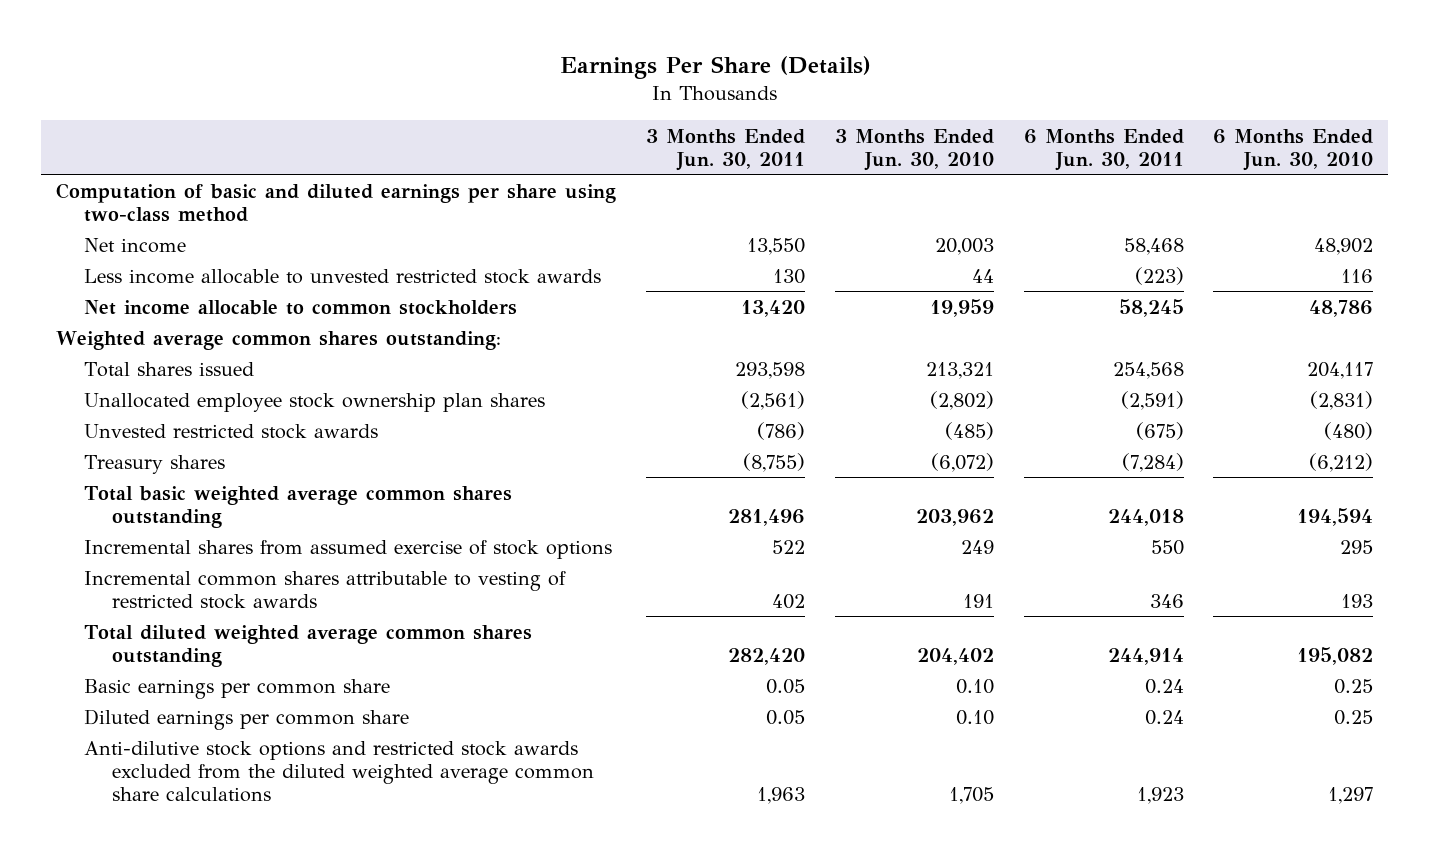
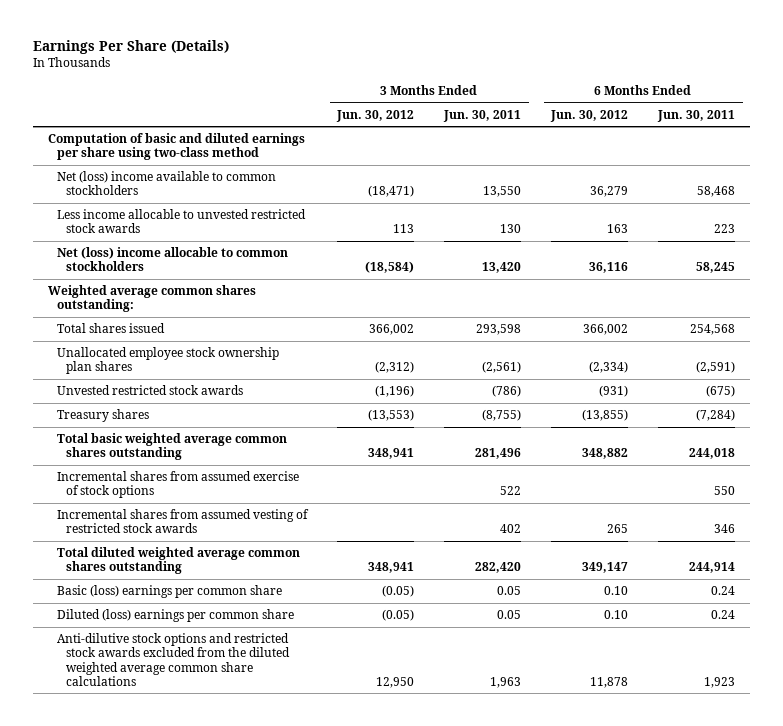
[834,128,994,171] 3 Months Ended Jun. 30, 2010 -> none
[1213,128,1374,171] 6 Months Ended Jun. 30, 2010 -> none
none -> [336,109,415,122] Jun. 30, 2012
none -> [550,109,629,122] Jun. 30, 2012
[84,237,187,253] Net income -> [57,171,277,196] Net (loss) income available to common stockholders
[1134,266,1184,285] (223) -> [714,224,736,234] 223
[84,299,518,315] Net income allocable to common stockholders -> [57,247,289,272] Net (loss) income allocable to common stockholders
[84,570,567,609] Incremental common shares attributable to vesting of restricted stock awards -> [57,509,310,534] Incremental shares from assumed vesting of restricted stock awards
[84,678,391,699] Basic earnings per common share -> [57,585,283,599] Basic (loss) earnings per common share
[84,708,410,730] Diluted earnings per common share -> [57,609,295,623] Diluted (loss) earnings per common share

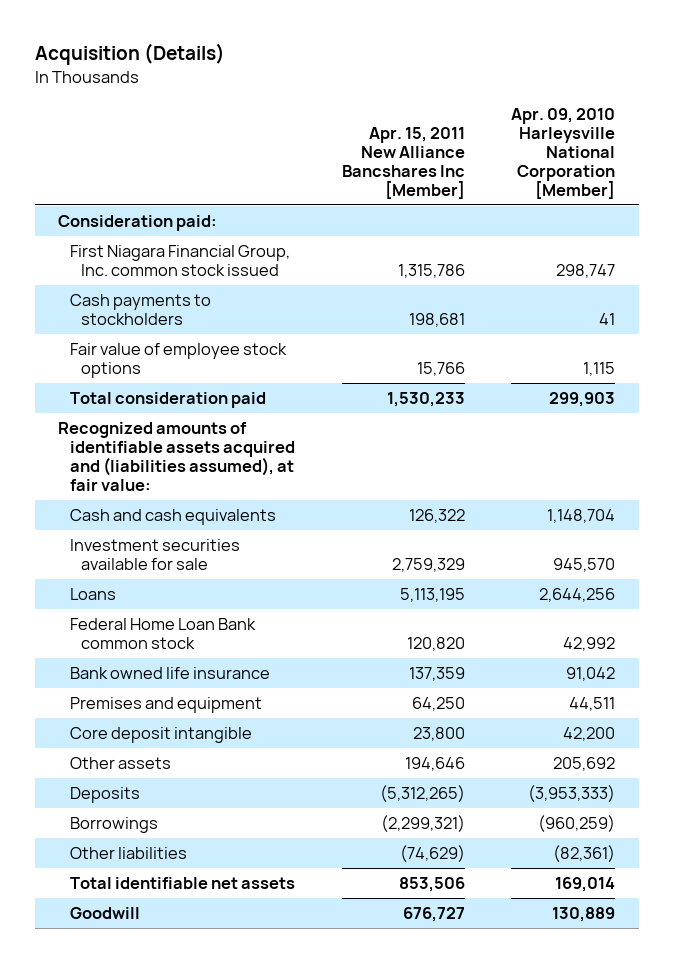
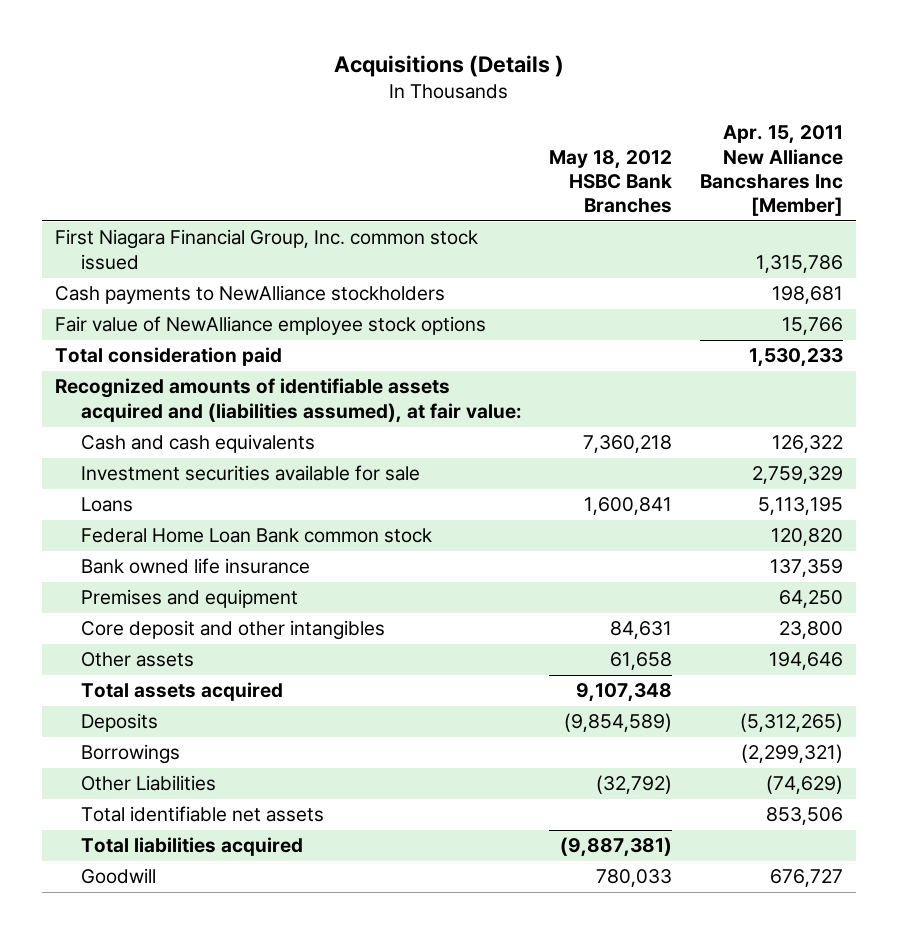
[34,43,225,66] Acquisition (Details) -> [333,54,564,77] Acquisitions (Details )
[511,107,616,199] Apr. 09, 2010 Harleysville National Corporation [Member] -> none
none -> [549,149,673,213] May 18, 2012 HSBC Bank Branches
[58,214,218,231] Consideration paid: -> none
[69,293,211,325] Cash payments to stockholders -> [55,285,446,305] Cash payments to NewAlliance stockholders
[69,342,287,378] Fair value of employee stock options -> [55,316,487,336] Fair value of NewAlliance employee stock options
[69,726,252,743] Core deposit intangible -> [80,620,385,641] Core deposit and other intangibles
none -> [80,682,283,702] Total assets acquired
[69,846,187,859] Other liabilities -> [80,775,216,792] Other Liabilities
none -> [80,837,303,857] Total liabilities acquired

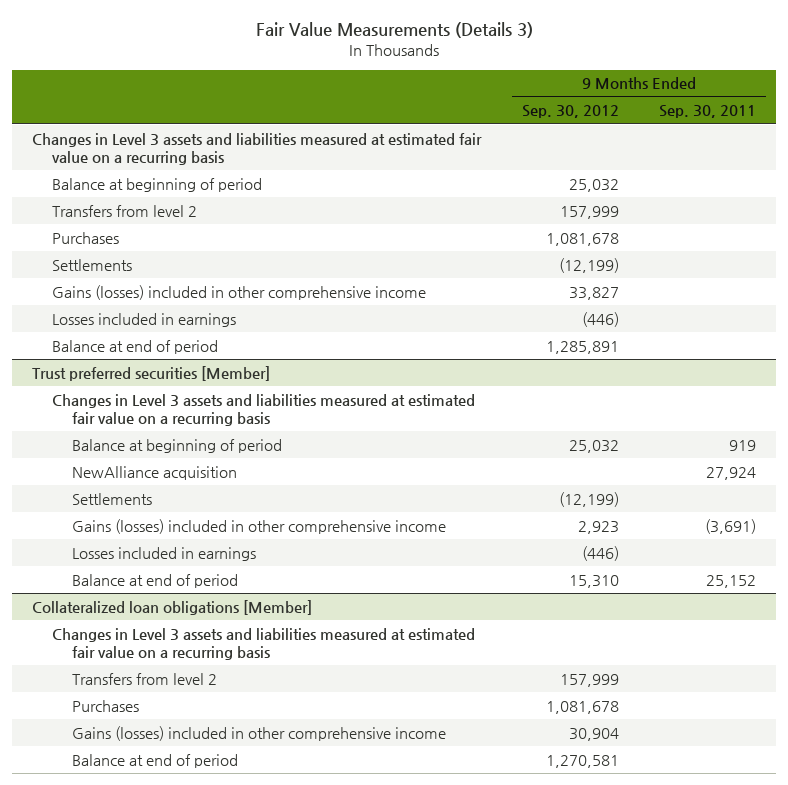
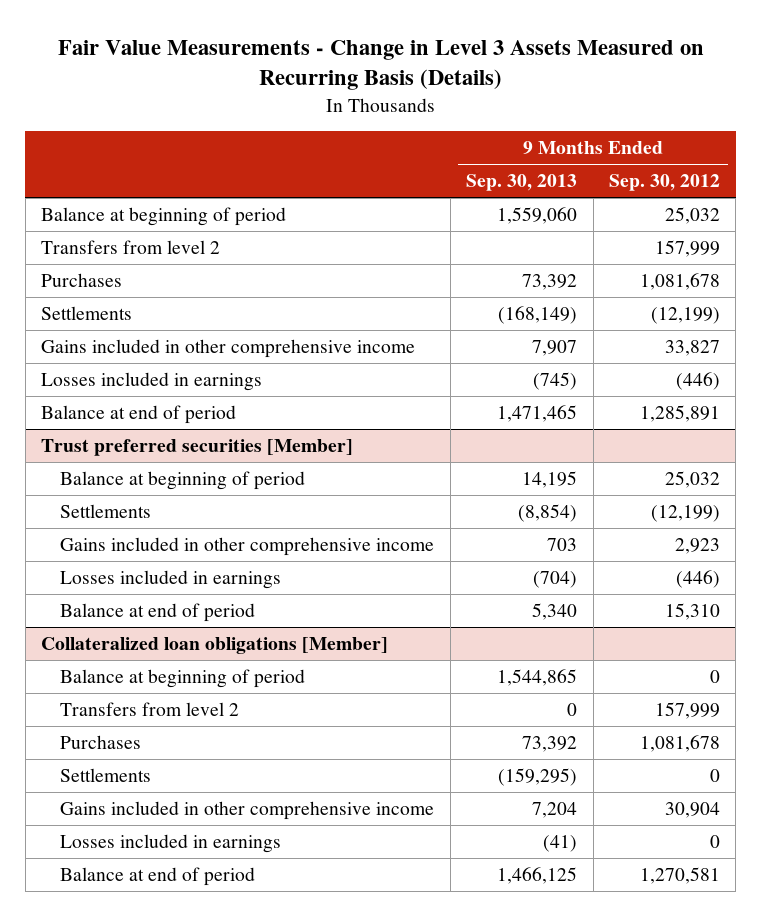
[256,22,534,39] Fair Value Measurements (Details 3) -> [57,40,704,91] Fair Value Measurements - Change in Level 3 Assets Measured on Recurring Basis (Details)
[658,105,756,119] Sep. 30, 2011 -> none
none -> [466,173,578,191] Sep. 30, 2013
[32,132,483,165] Changes in Level 3 assets and liabilities measured at estimated fair value on a recurring basis -> none
[52,284,427,300] Gains (losses) included in other comprehensive income -> [41,338,416,358] Gains included in other comprehensive income
[52,393,476,426] Changes in Level 3 assets and liabilities measured at estimated fair value on a recurring basis -> none
[71,465,237,480] NewAlliance acquisition -> none
[71,518,446,534] Gains (losses) included in other comprehensive income -> [60,536,435,556] Gains included in other comprehensive income
[52,627,476,660] Changes in Level 3 assets and liabilities measured at estimated fair value on a recurring basis -> none
none -> [60,668,306,688] Balance at beginning of period
none -> [60,767,152,782] Settlements
[71,725,446,741] Gains (losses) included in other comprehensive income -> [60,800,435,820] Gains included in other comprehensive income
none -> [60,833,282,853] Losses included in earnings

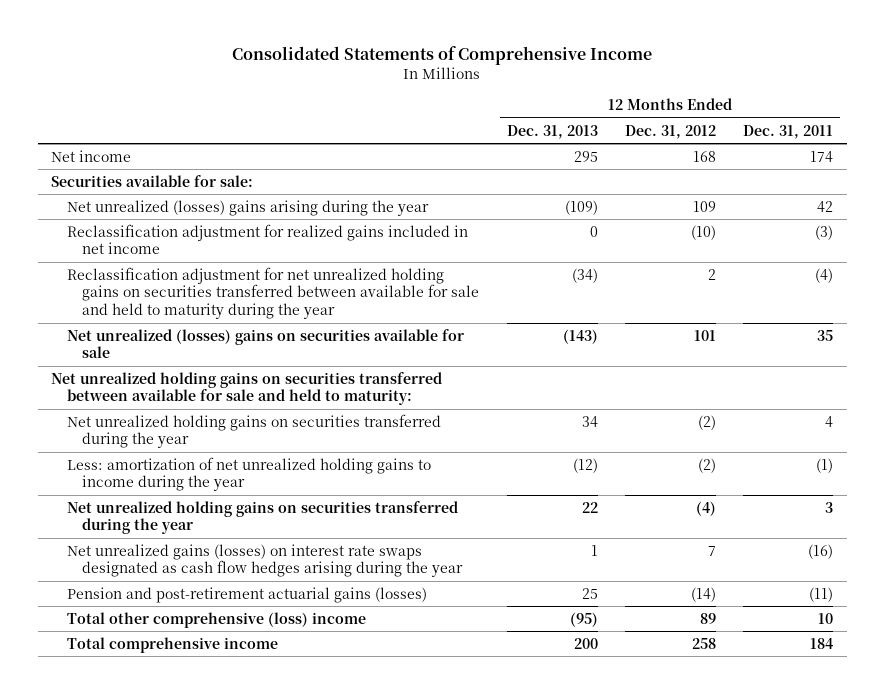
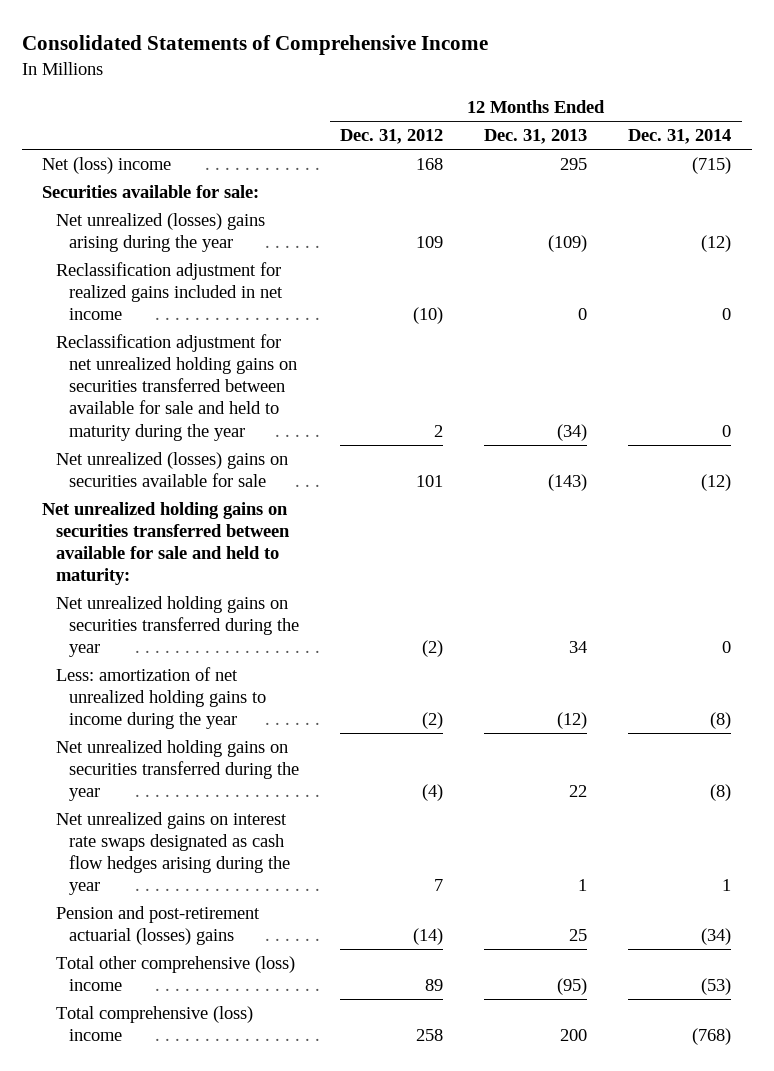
[743,124,834,139] Dec. 31, 2011 -> none
none -> [628,129,732,145] Dec. 31, 2014
[51,149,132,162] Net income -> [42,156,172,174] Net (loss) income
[66,543,464,578] Net unrealized gains (losses) on interest rate swaps designated as cash flow hedges arising during the year -> [55,811,291,896] Net unrealized gains on interest rate swaps designated as cash flow hedges arising during the year
[66,586,427,603] Pension and post-retirement actuarial gains (losses) -> [55,905,260,946] Pension and post-retirement actuarial (losses) gains
[66,636,278,653] Total comprehensive income -> [55,1005,253,1042] Total comprehensive (loss) income

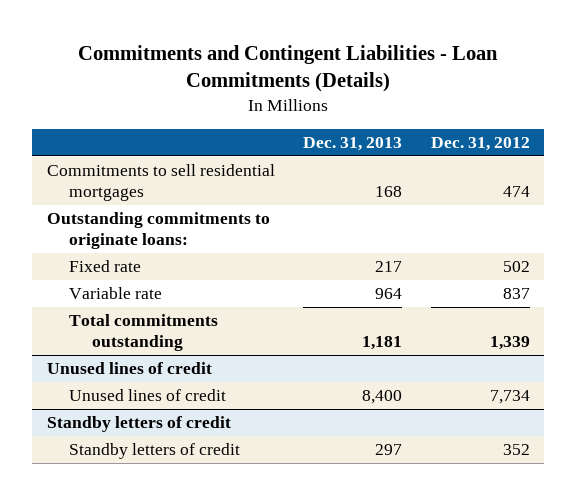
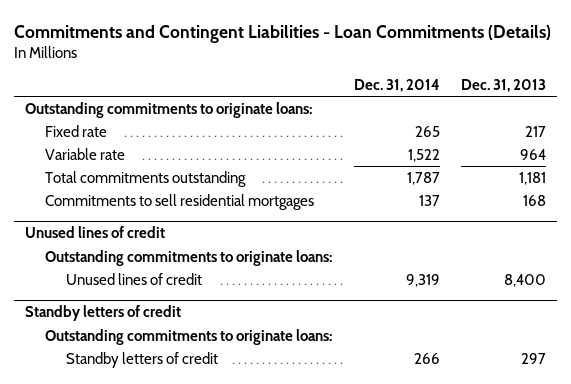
[430,136,530,151] Dec. 31, 2012 -> none
none -> [353,78,440,92] Dec. 31, 2014
[46,164,275,202] Commitments to sell residential mortgages -> [45,193,315,210] Commitments to sell residential mortgages
none -> [45,249,333,266] Outstanding commitments to originate loans:
none -> [45,328,333,345] Outstanding commitments to originate loans:

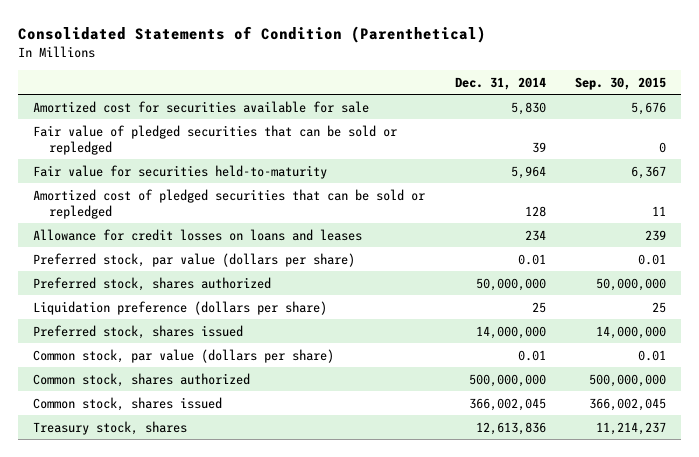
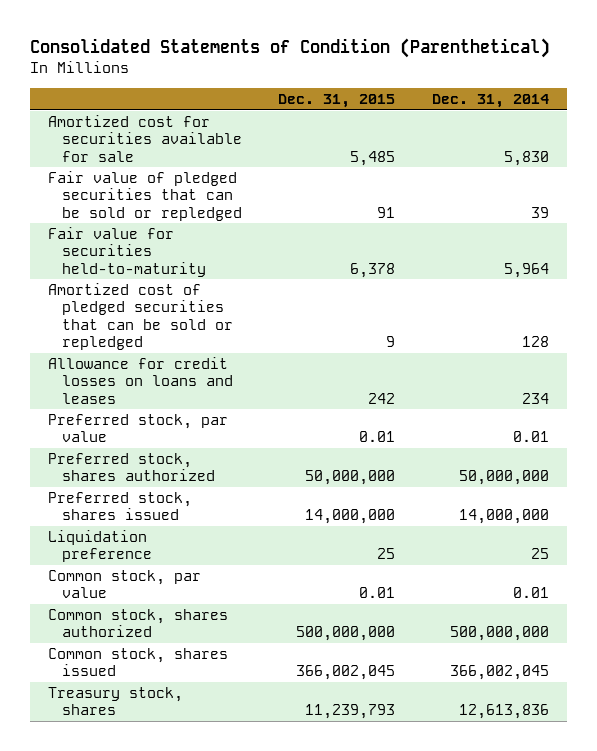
[575,76,667,90] Sep. 30, 2015 -> none
none -> [278,94,396,109] Dec. 31, 2015
[33,252,356,267] Preferred stock, par value (dollars per share) -> [48,413,229,443] Preferred stock, par value
[33,300,328,315] Liquidation preference (dollars per share) -> none
none -> [48,529,152,563] Liquidation preference
[33,348,335,363] Common stock, par value (dollars per share) -> [48,569,202,599] Common stock, par value

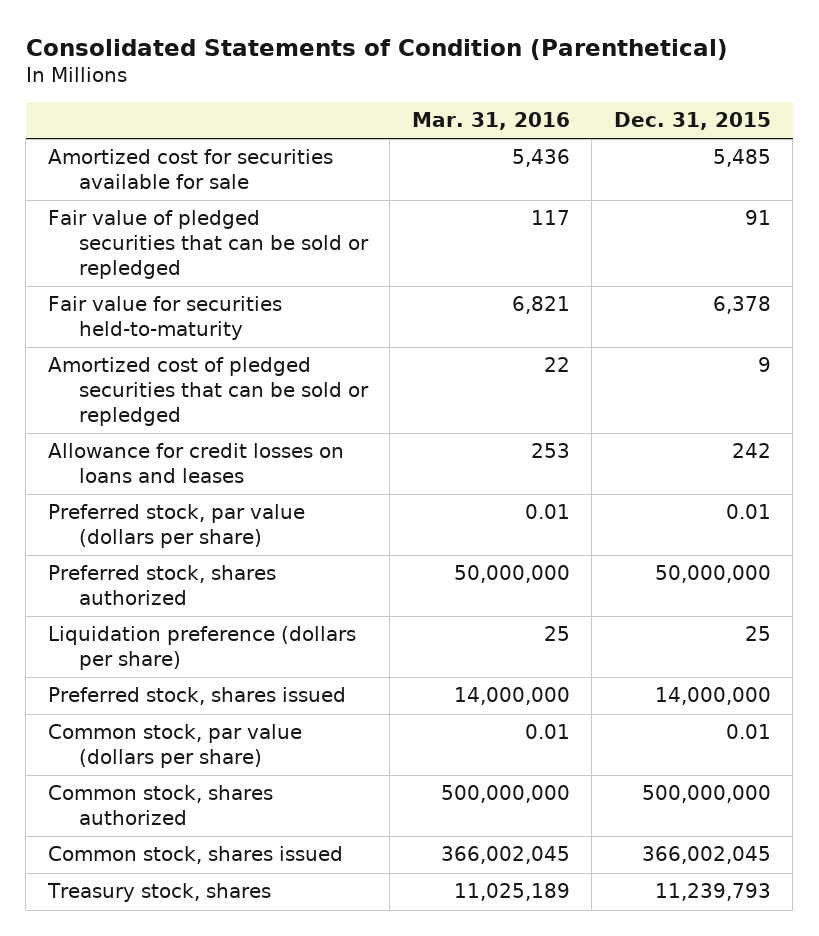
[431,94,549,109] Dec. 31, 2014 -> none
none -> [411,111,570,130] Mar. 31, 2016
[48,413,229,443] Preferred stock, par value -> [47,504,305,549] Preferred stock, par value (dollars per share)
none -> [47,626,356,671] Liquidation preference (dollars per share)
[48,529,152,563] Liquidation preference -> none
[48,569,202,599] Common stock, par value -> [47,724,302,769] Common stock, par value (dollars per share)

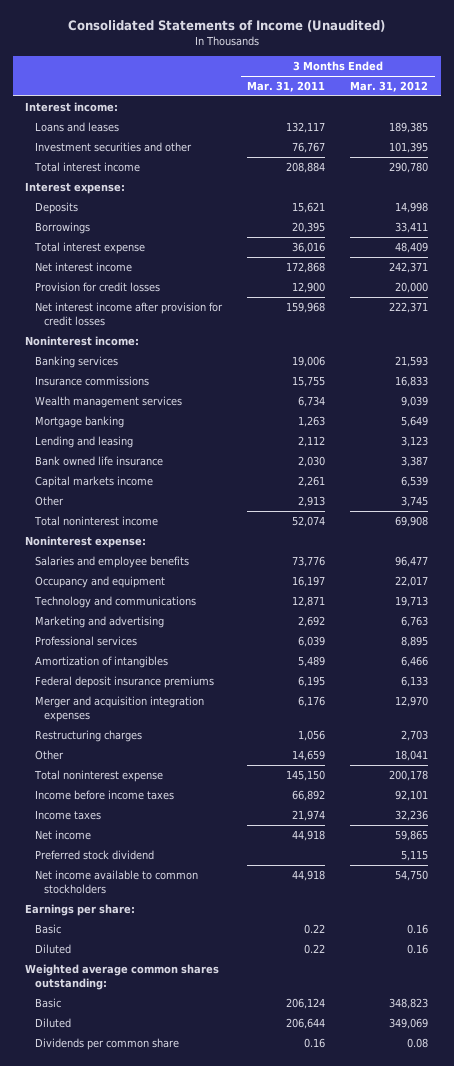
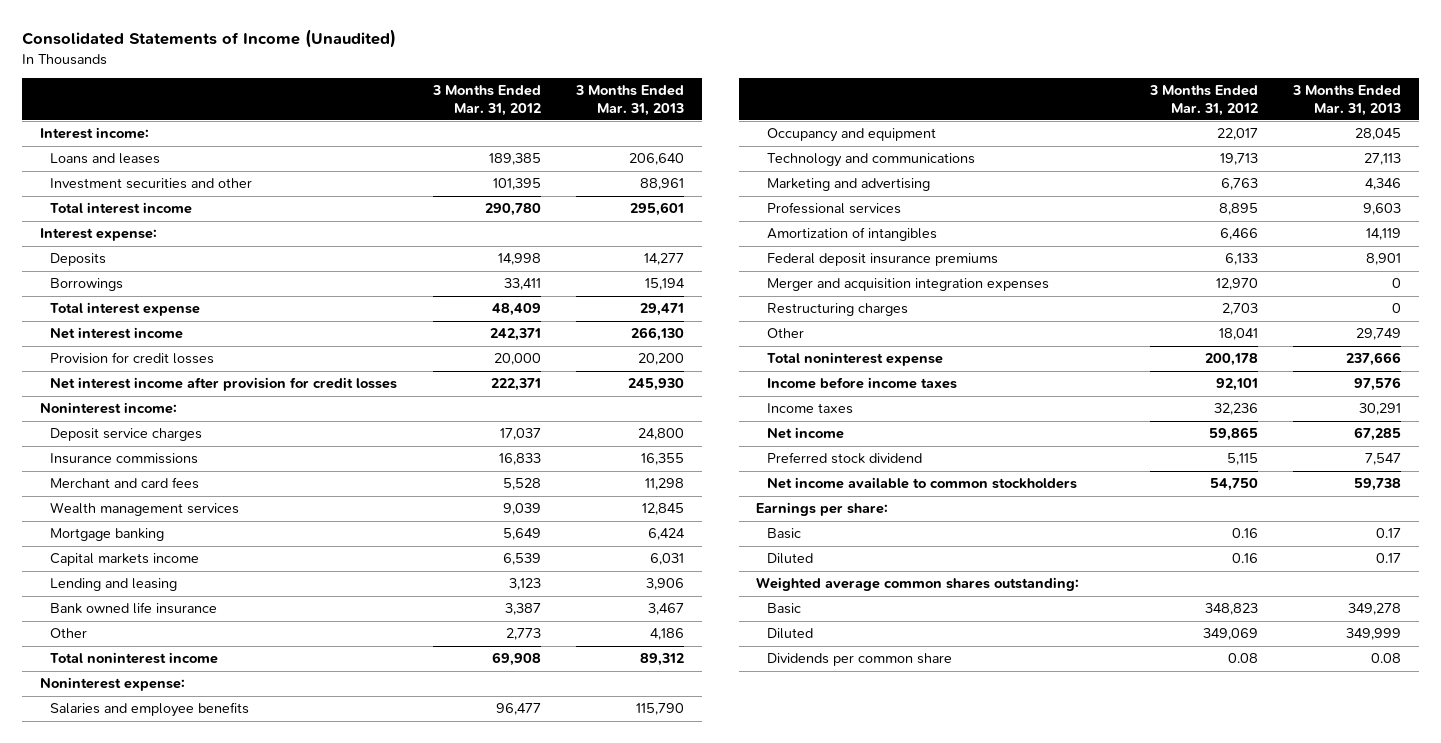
[246,81,325,93] Mar. 31, 2011 -> none
none -> [575,85,685,116] 3 Months Ended Mar. 31, 2013
[34,355,118,368] Banking services -> none
none -> [50,428,203,442] Deposit service charges
none -> [50,477,200,490] Merchant and card fees
[34,475,153,488] Capital markets income -> [50,553,200,567] Capital markets income
[401,495,429,507] 3,745 -> [505,628,541,641] 2,773

